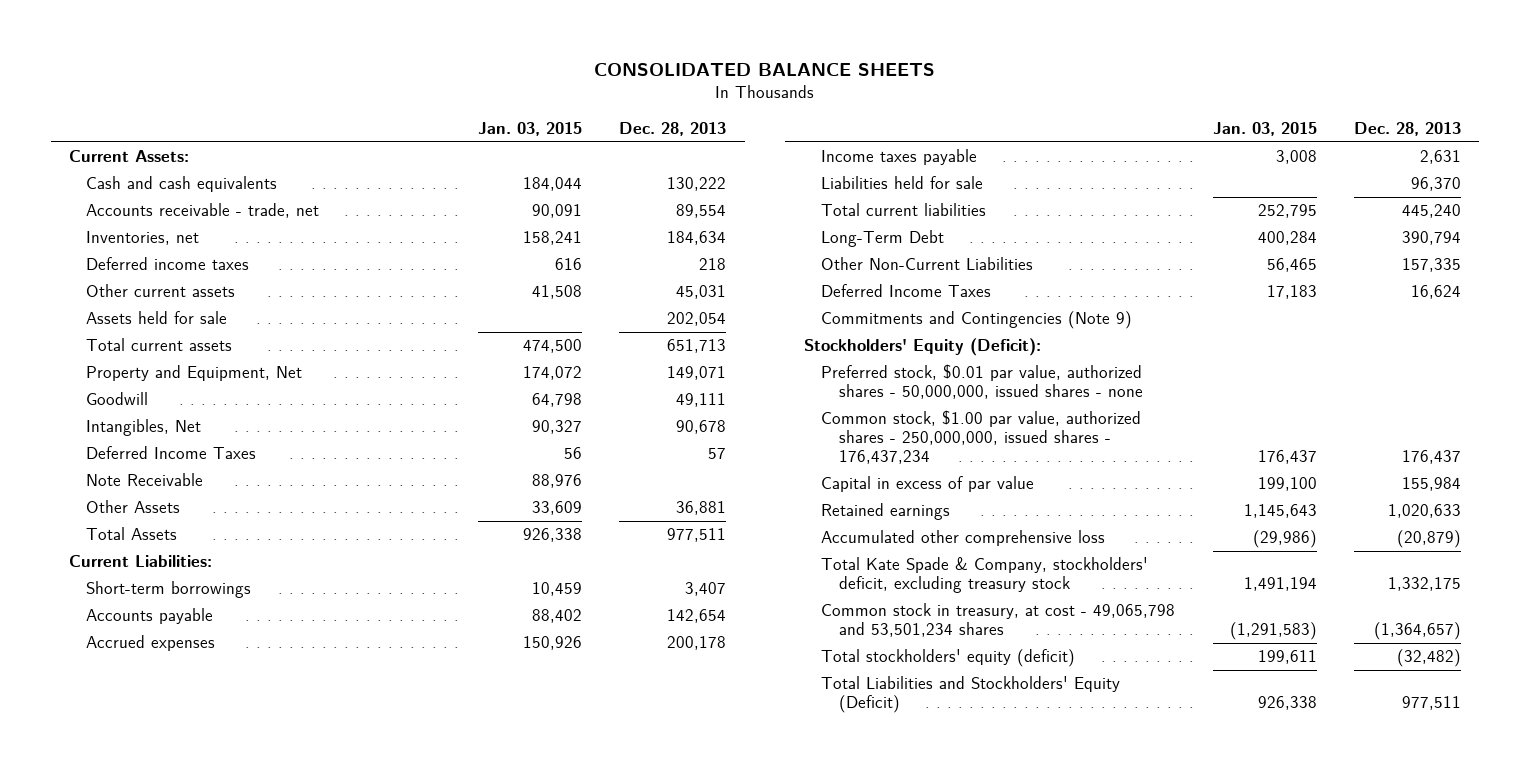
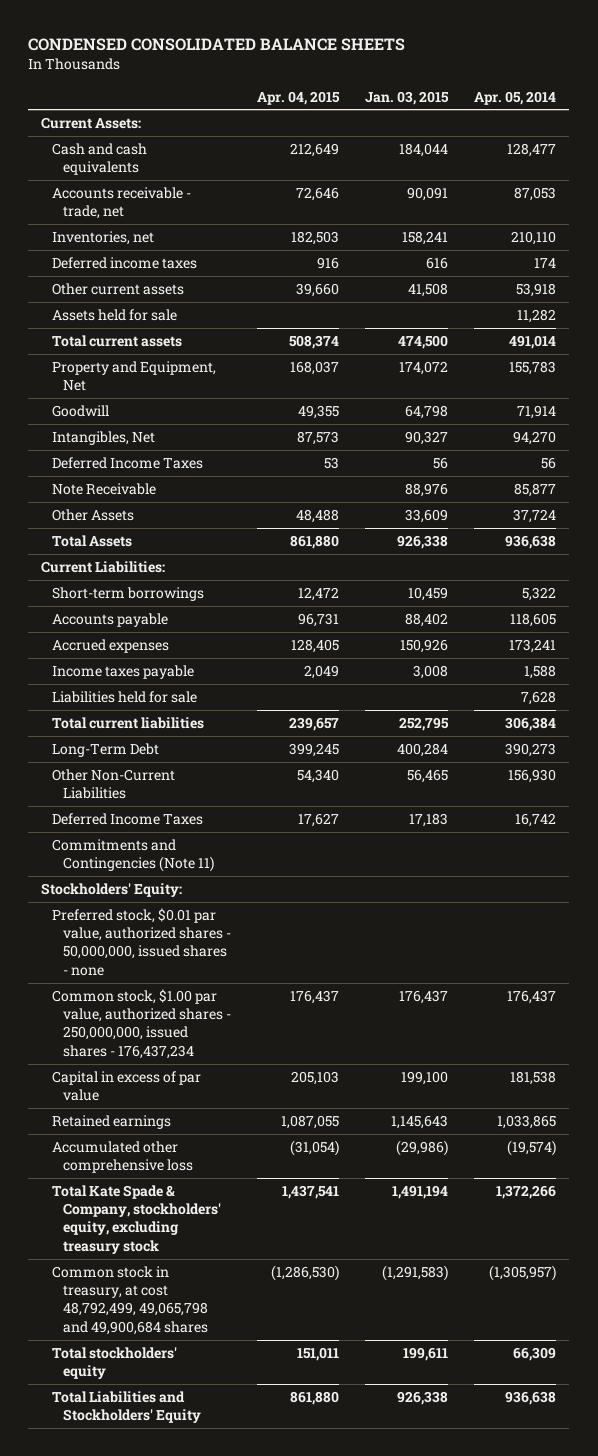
[594,62,936,76] CONSOLIDATED BALANCE SHEETS -> [28,38,406,52] CONDENSED CONSOLIDATED BALANCE SHEETS
[618,121,726,136] Dec. 28, 2013 -> none
none -> [257,90,341,105] Apr. 04, 2015
none -> [474,90,557,105] Apr. 05, 2014
[821,311,1133,330] Commitments and Contingencies (Note 9) -> [52,839,215,873] Commitments and Contingencies (Note 11)
[804,338,1042,357] Stockholders' Equity (Deficit): -> [41,883,183,898] Stockholders' Equity:
[821,557,1149,594] Total Kate Spade & Company, stockholders' deficit, excluding treasury stock -> [52,1185,222,1254] Total Kate Spade & Company, stockholders' equity, excluding treasury stock
[821,603,1176,638] Common stock in treasury, at cost - 49,065,798 and 53,501,234 shares -> [52,1266,209,1335] Common stock in treasury, at cost 48,792,499, 49,065,798 and 49,900,684 shares
[821,649,1076,668] Total stockholders' equity (deficit) -> [52,1347,178,1380] Total stockholders' equity
[821,676,1121,714] Total Liabilities and Stockholders' Equity (Deficit) -> [52,1391,202,1424] Total Liabilities and Stockholders' Equity

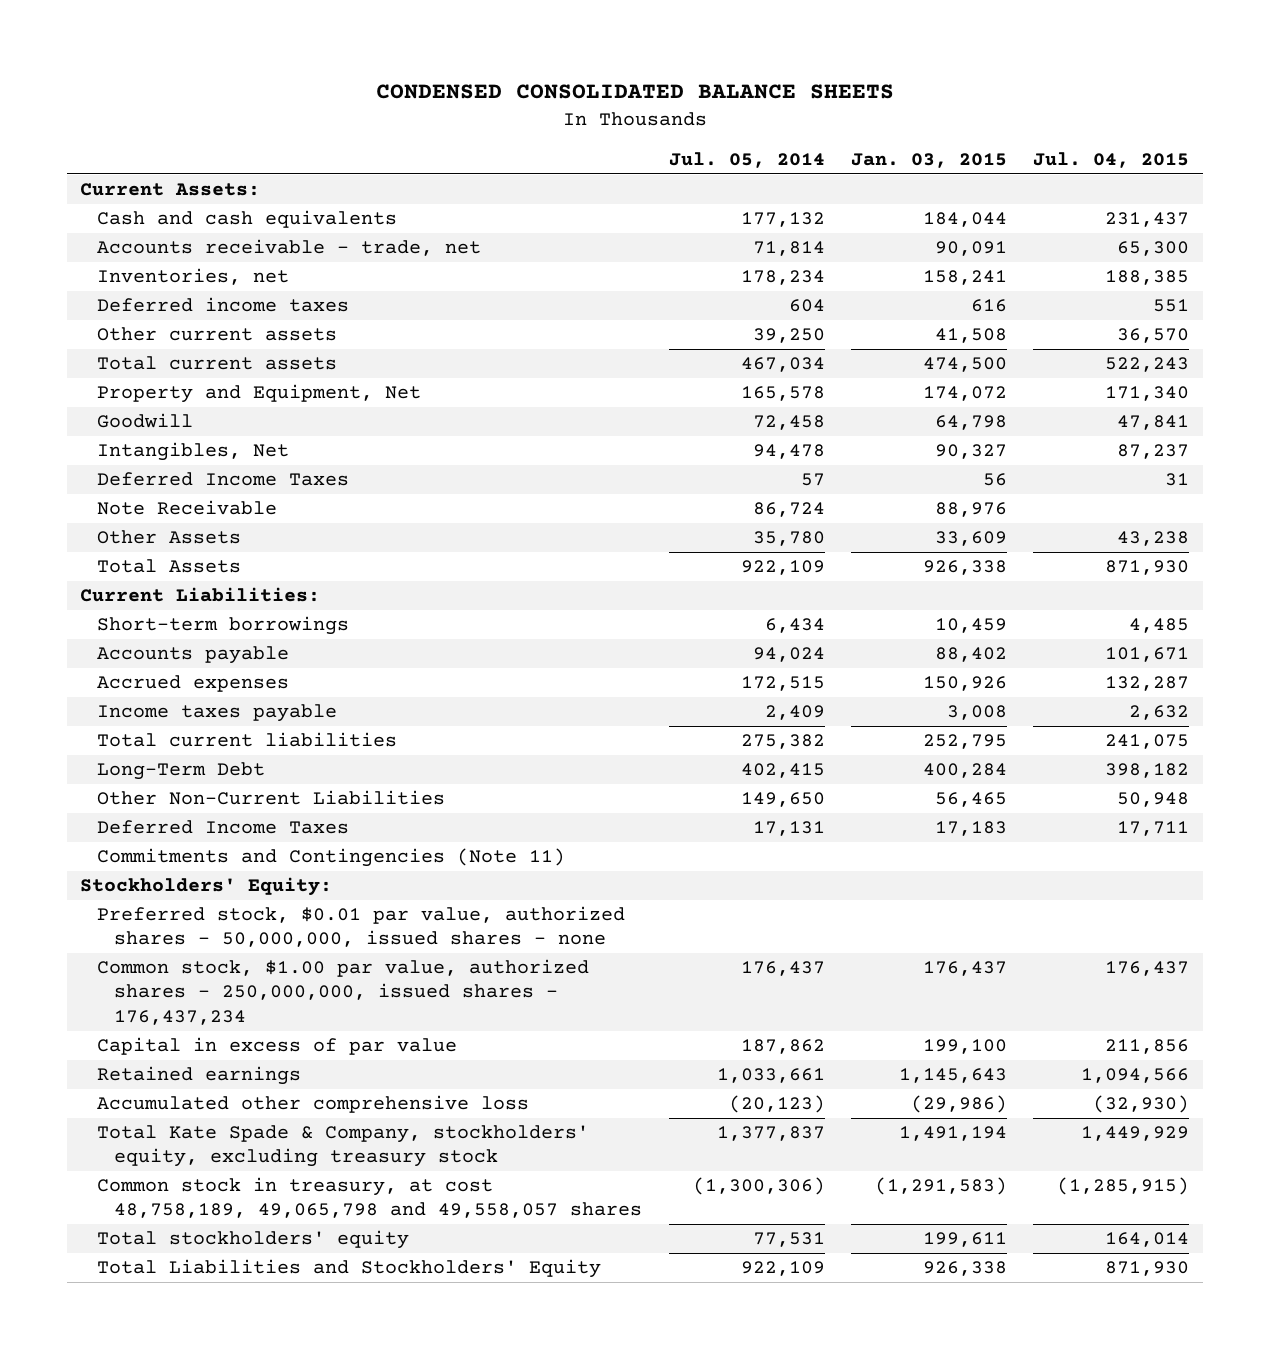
[257,90,341,105] Apr. 04, 2015 -> none
[474,90,557,105] Apr. 05, 2014 -> none
none -> [668,151,825,168] Jul. 05, 2014
none -> [1033,151,1190,168] Jul. 04, 2015
[52,309,178,322] Assets held for sale -> none
[52,691,198,704] Liabilities held for sale -> none
[52,1266,209,1335] Common stock in treasury, at cost 48,792,499, 49,065,798 and 49,900,684 shares -> [97,1177,643,1219] Common stock in treasury, at cost 48,758,189, 49,065,798 and 49,558,057 shares

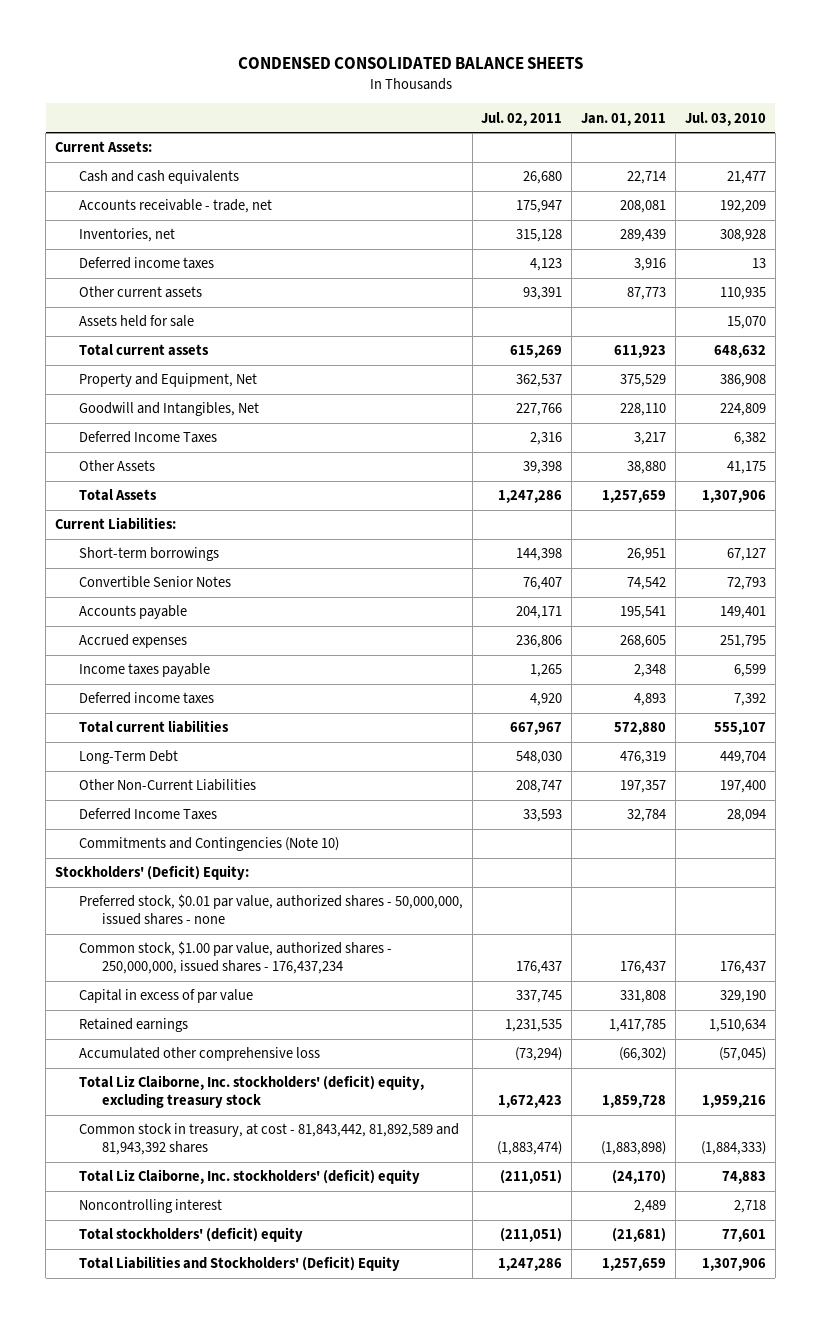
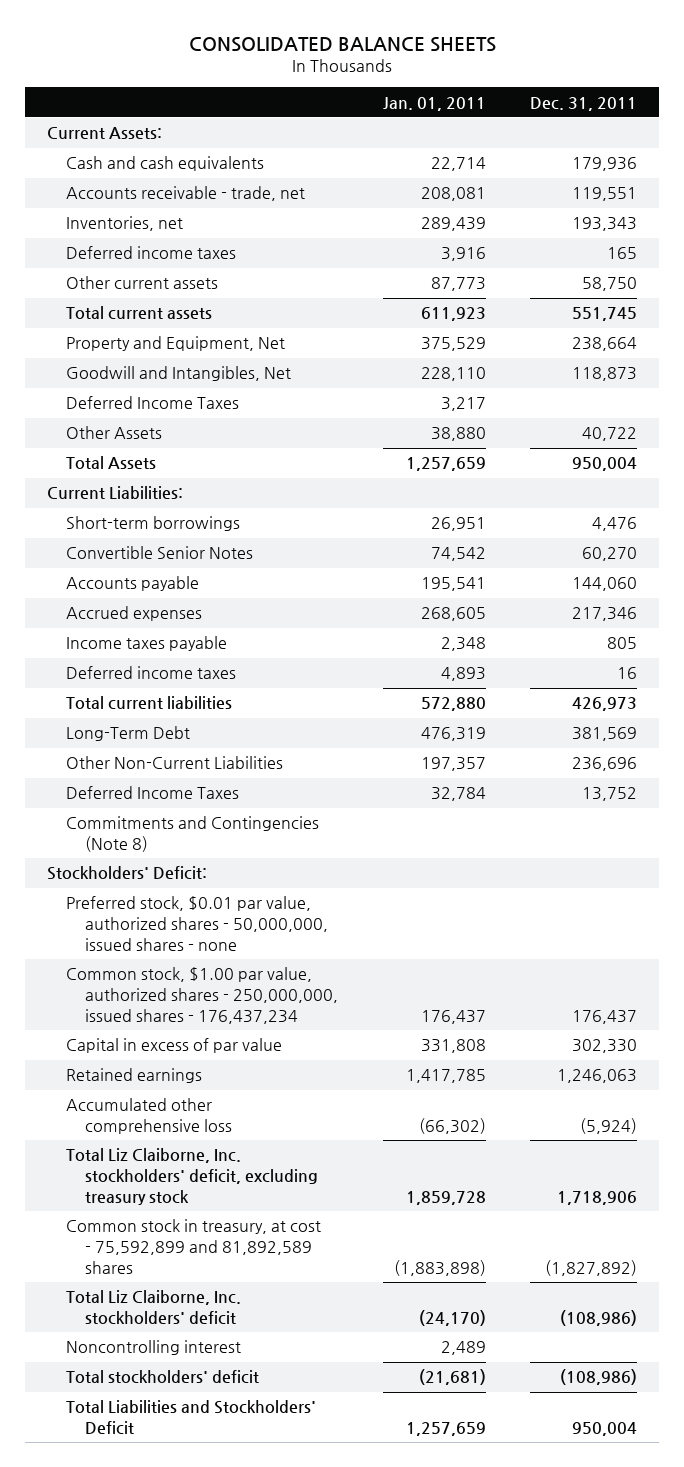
[237,56,583,69] CONDENSED CONSOLIDATED BALANCE SHEETS -> [189,36,497,52] CONSOLIDATED BALANCE SHEETS
[481,111,563,126] Jul. 02, 2011 -> none
[684,111,766,126] Jul. 03, 2010 -> none
none -> [530,96,638,111] Dec. 31, 2011
[78,315,194,328] Assets held for sale -> none
[78,837,339,852] Commitments and Contingencies (Note 10) -> [66,816,320,853] Commitments and Contingencies (Note 8)
[55,865,250,881] Stockholders' (Deficit) Equity: -> [47,866,208,881] Stockholders' Deficit:
[78,1075,424,1109] Total Liz Claiborne, Inc. stockholders' (deficit) equity, excluding treasury stock -> [66,1148,319,1205] Total Liz Claiborne, Inc. stockholders' deficit, excluding treasury stock
[78,1123,459,1156] Common stock in treasury, at cost - 81,843,442, 81,892,589 and 81,943,392 shares -> [66,1219,322,1274] Common stock in treasury, at cost - 75,592,899 and 81,892,589 shares
[78,1169,420,1185] Total Liz Claiborne, Inc. stockholders' (deficit) equity -> [66,1290,242,1326] Total Liz Claiborne, Inc. stockholders' deficit
[78,1227,303,1243] Total stockholders' (deficit) equity -> [66,1370,260,1385] Total stockholders' deficit
[78,1256,400,1272] Total Liabilities and Stockholders' (Deficit) Equity -> [66,1400,317,1436] Total Liabilities and Stockholders' Deficit

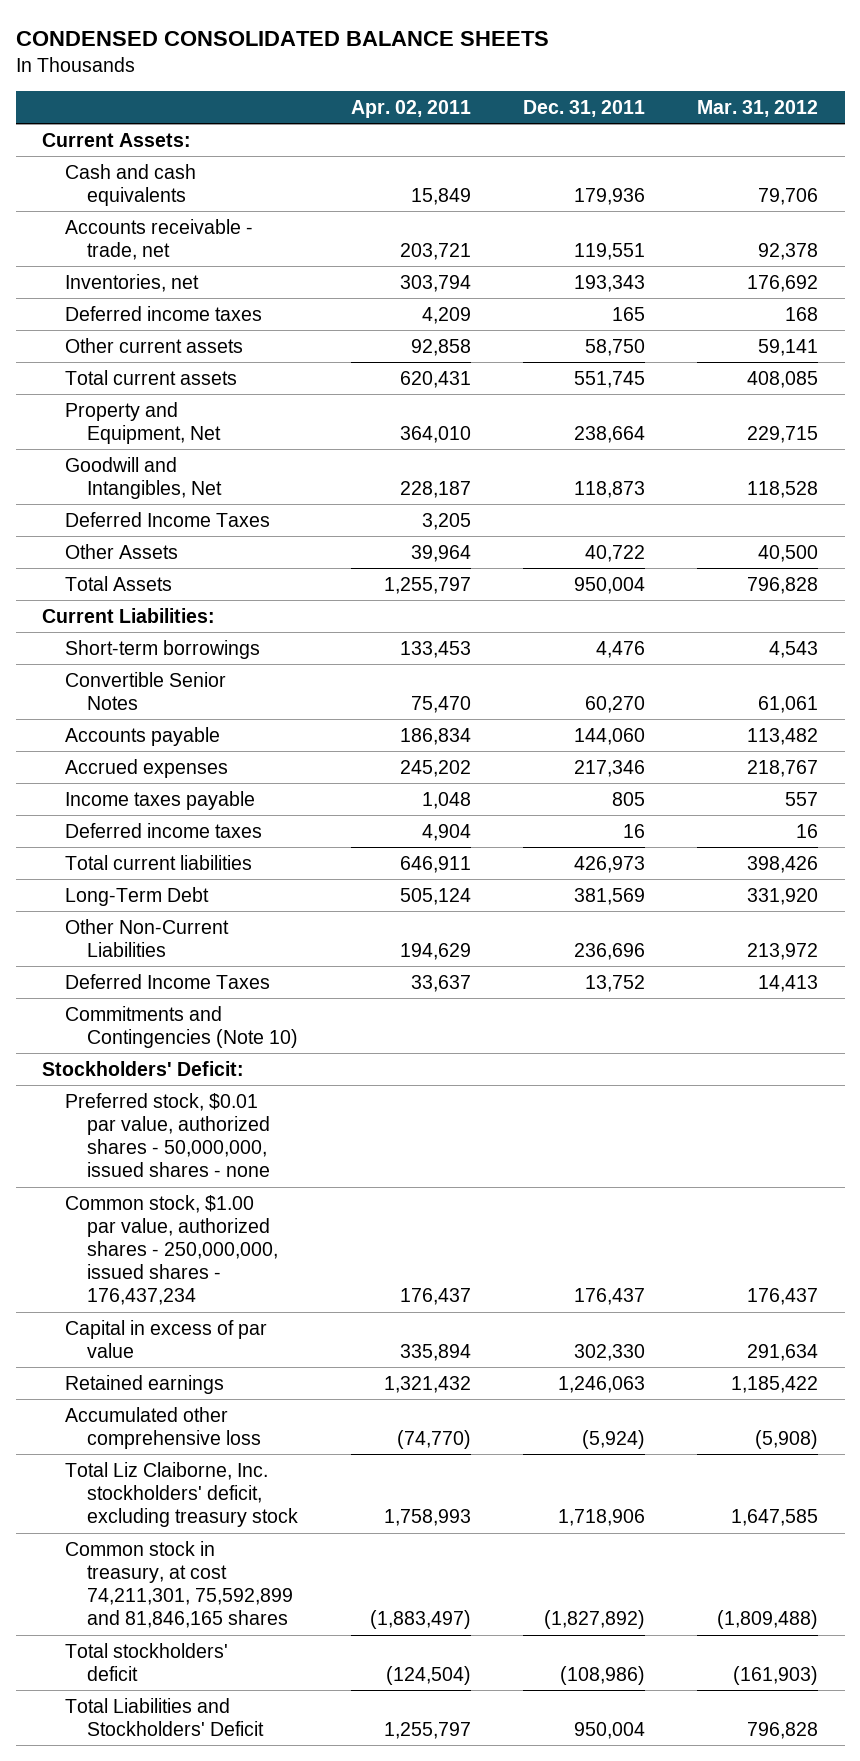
[189,36,497,52] CONSOLIDATED BALANCE SHEETS -> [15,30,549,46] CONDENSED CONSOLIDATED BALANCE SHEETS
[382,96,486,111] Jan. 01, 2011 -> none
none -> [350,100,471,119] Apr. 02, 2011
none -> [697,100,819,118] Mar. 31, 2012
[66,816,320,853] Commitments and Contingencies (Note 8) -> [64,1005,299,1048] Commitments and Contingencies (Note 10)
[66,1290,242,1326] Total Liz Claiborne, Inc. stockholders' deficit -> none
[66,1340,242,1356] Noncontrolling interest -> none
[66,1219,322,1274] Common stock in treasury, at cost - 75,592,899 and 81,892,589 shares -> [64,1540,294,1629] Common stock in treasury, at cost 74,211,301, 75,592,899 and 81,846,165 shares

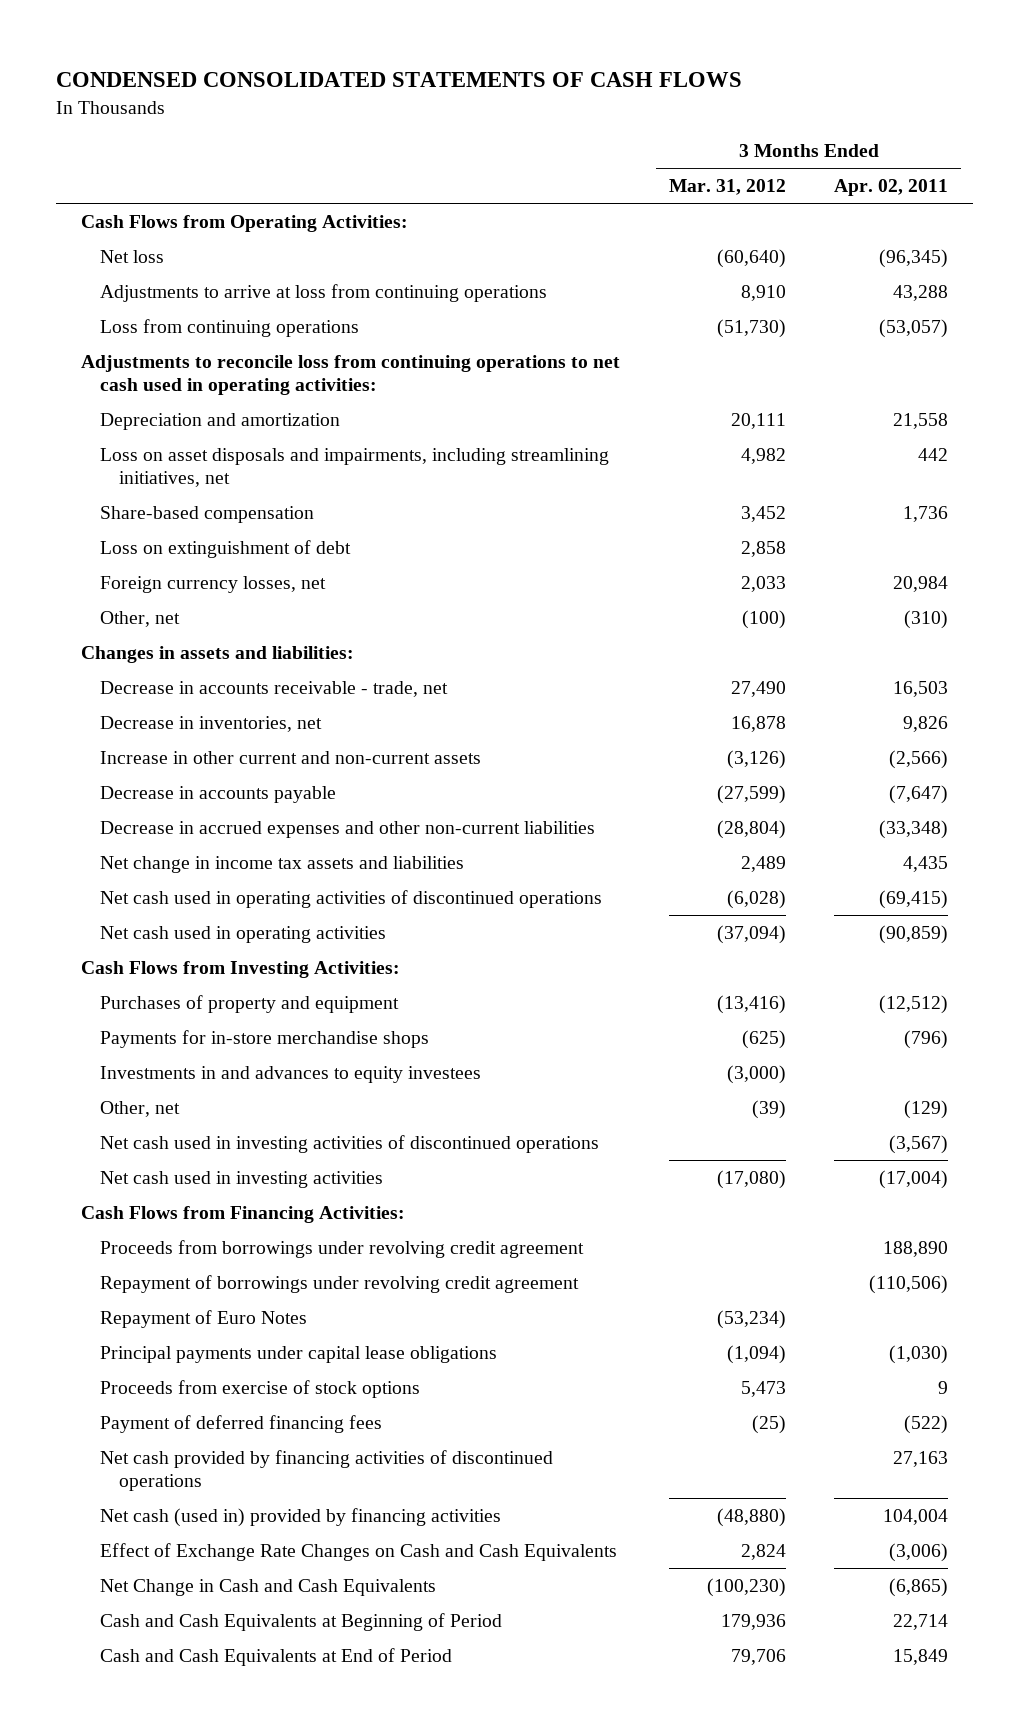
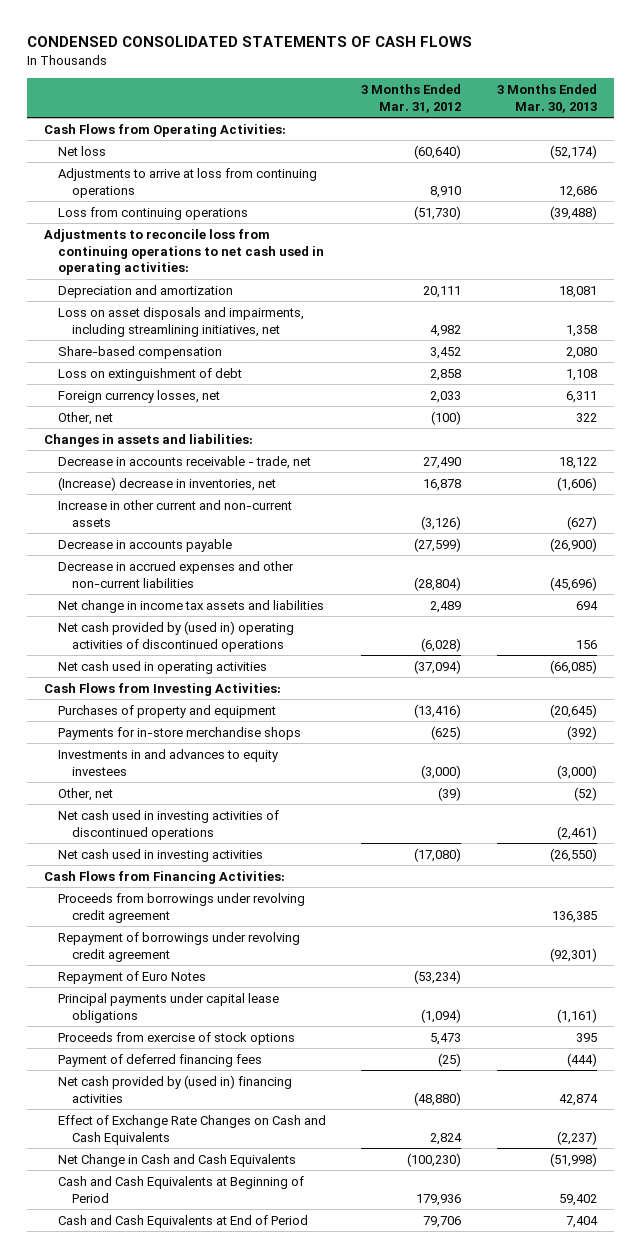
[834,179,949,197] Apr. 02, 2011 -> none
none -> [496,83,597,113] 3 Months Ended Mar. 30, 2013
[99,715,322,732] Decrease in inventories, net -> [58,476,277,491] (Increase) decrease in inventories, net
[99,889,602,908] Net cash used in operating activities of discontinued operations -> [58,620,295,652] Net cash provided by (used in) operating activities of discontinued operations
[99,1449,553,1492] Net cash provided by financing activities of discontinued operations -> none
[99,1507,501,1527] Net cash (used in) provided by financing activities -> [58,1074,293,1103] Net cash provided by (used in) financing activities

